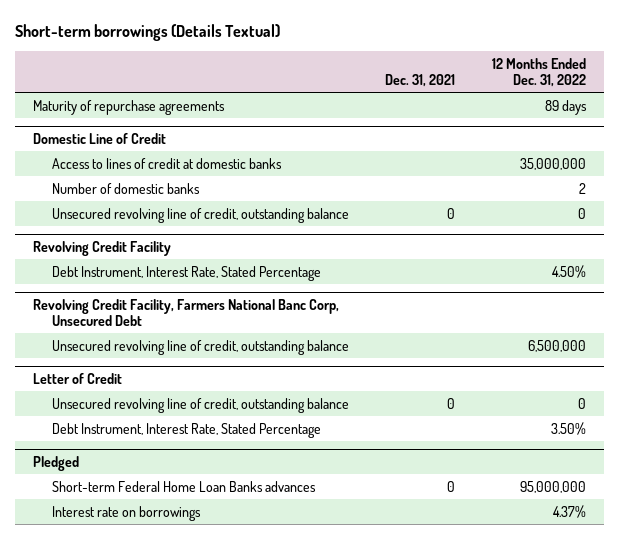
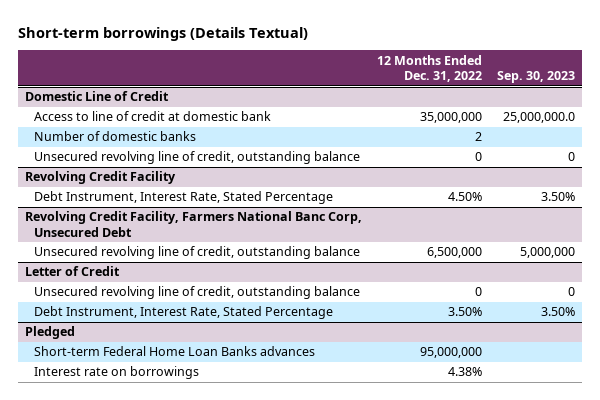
[385,73,456,87] Dec. 31, 2021 -> none
none -> [496,71,575,84] Sep. 30, 2023
[33,99,226,115] Maturity of repurchase agreements -> none
[52,157,283,169] Access to lines of credit at domestic banks -> [34,111,272,122] Access to line of credit at domestic bank
[552,504,586,518] 4.37% -> [448,367,483,377] 4.38%

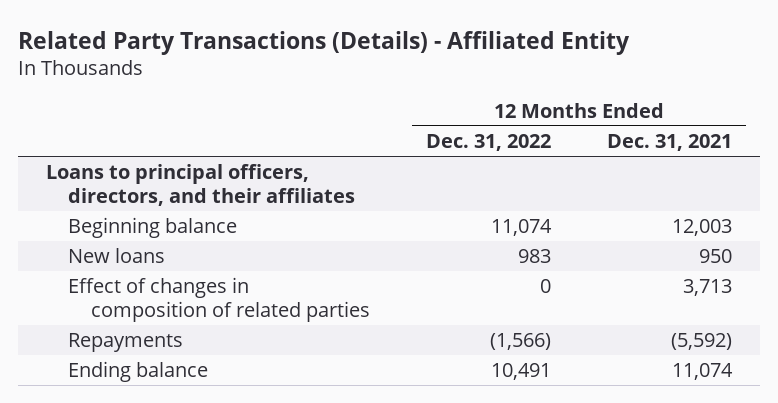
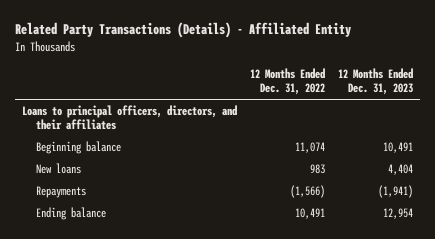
[607,134,733,152] Dec. 31, 2021 -> none
none -> [338,68,414,96] 12 Months Ended Dec. 31, 2023
[68,277,371,323] Effect of changes in composition of related parties -> none

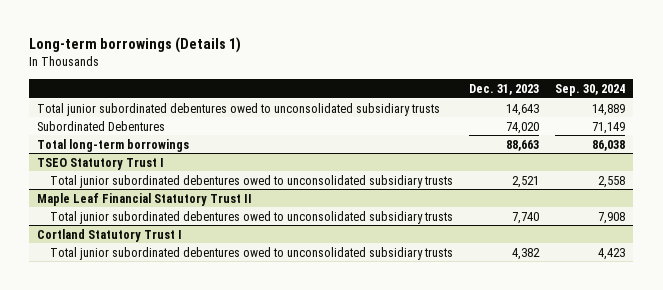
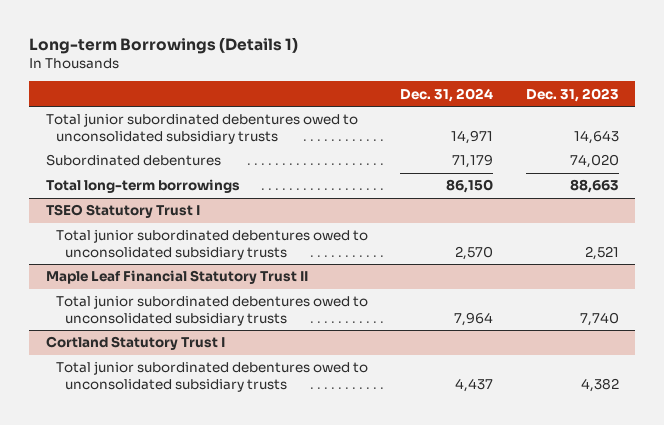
[29,37,242,54] Long-term borrowings (Details 1) -> [29,37,299,55] Long-term Borrowings (Details 1)
[555,83,626,96] Sep. 30, 2024 -> none
none -> [400,87,494,102] Dec. 31, 2024
[37,120,166,131] Subordinated Debentures -> [45,154,221,167] Subordinated debentures

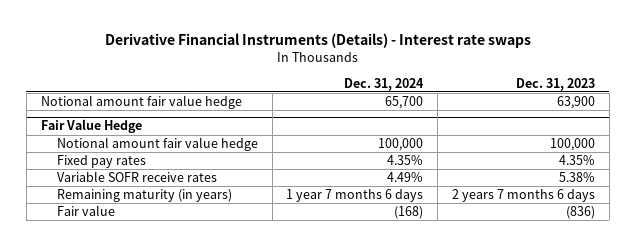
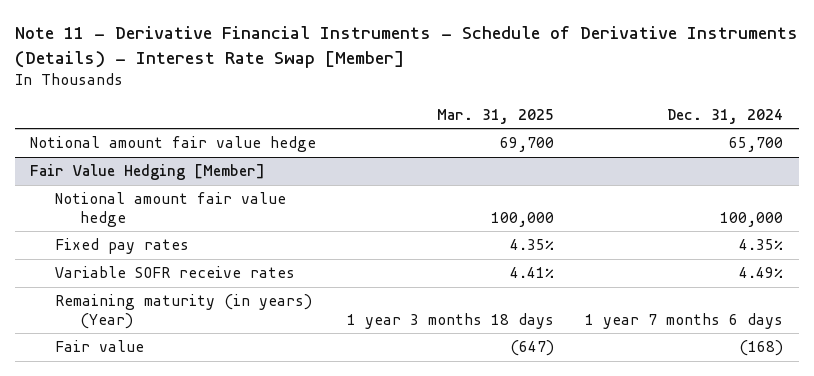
[104,33,531,49] Derivative Financial Instruments (Details) - Interest rate swaps -> [15,26,799,68] Note 11 - Derivative Financial Instruments - Schedule of Derivative Instruments (Details) - Interest Rate Swap [Member]
[515,77,595,91] Dec. 31, 2023 -> none
none -> [437,108,555,124] Mar. 31, 2025
[40,119,142,134] Fair Value Hedge -> [30,164,266,181] Fair Value Hedging [Member]
[56,189,232,203] Remaining maturity (in years) -> [55,294,313,329] Remaining maturity (in years) (Year)

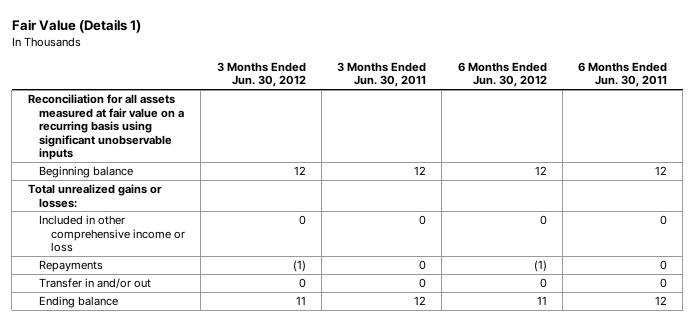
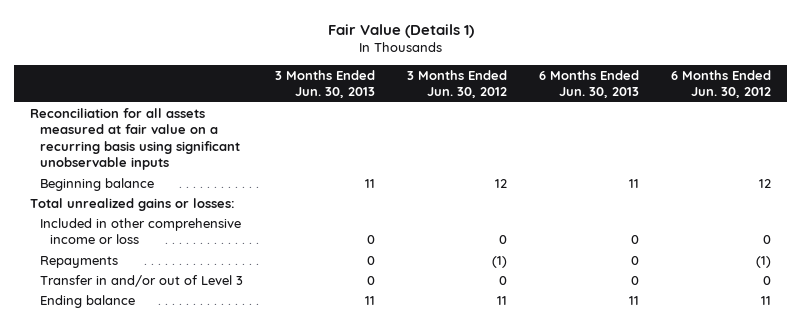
[337,61,427,88] 3 Months Ended Jun. 30, 2011 -> none
[578,61,668,88] 6 Months Ended Jun. 30, 2011 -> none
none -> [275,69,376,99] 3 Months Ended Jun. 30, 2013
none -> [539,69,640,99] 6 Months Ended Jun. 30, 2013
[39,278,152,290] Transfer in and/or out -> [40,274,244,287] Transfer in and/or out of Level 3

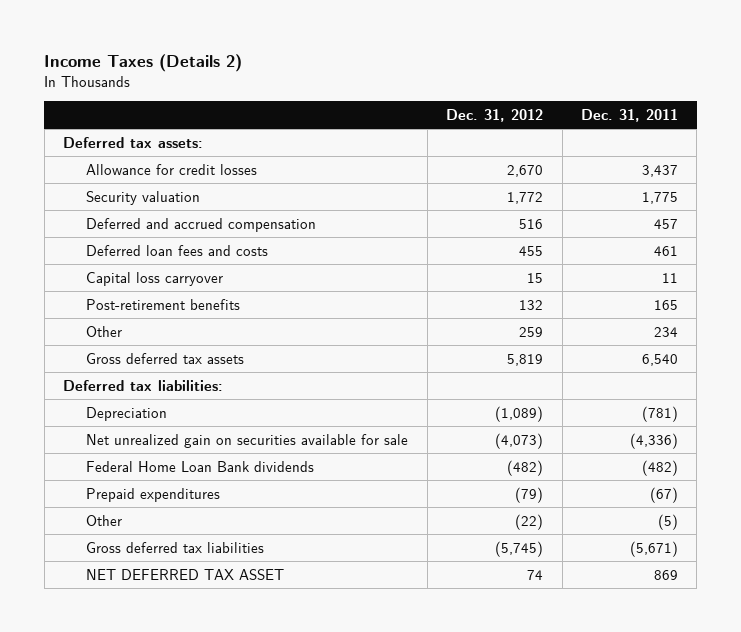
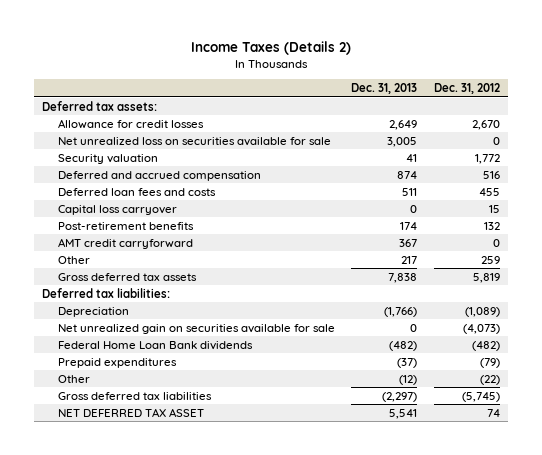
[581,108,679,122] Dec. 31, 2011 -> none
none -> [351,83,418,95] Dec. 31, 2013
none -> [57,136,331,146] Net unrealized loss on securities available for sale
none -> [57,237,193,249] AMT credit carryforward

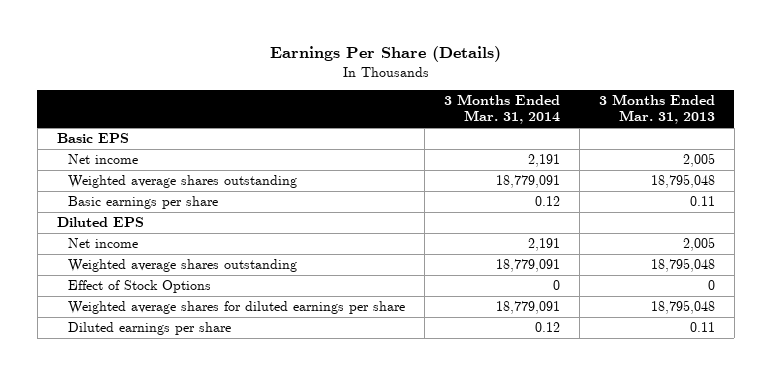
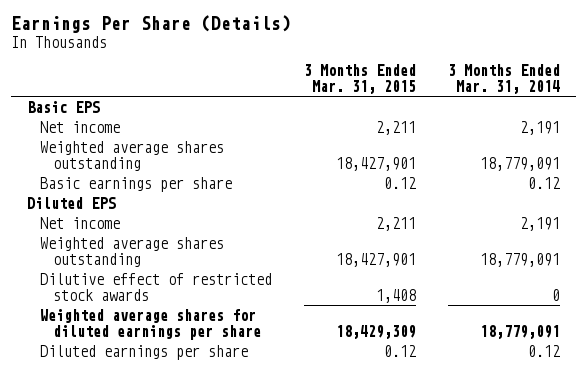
[598,94,715,125] 3 Months Ended Mar. 31, 2013 -> none
none -> [304,64,417,95] 3 Months Ended Mar. 31, 2015
[67,280,211,294] Effect of Stock Options -> [40,272,273,301] Dilutive effect of restricted stock awards

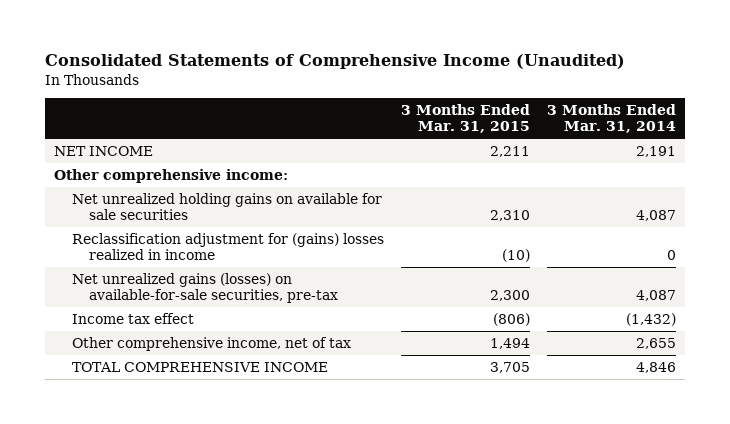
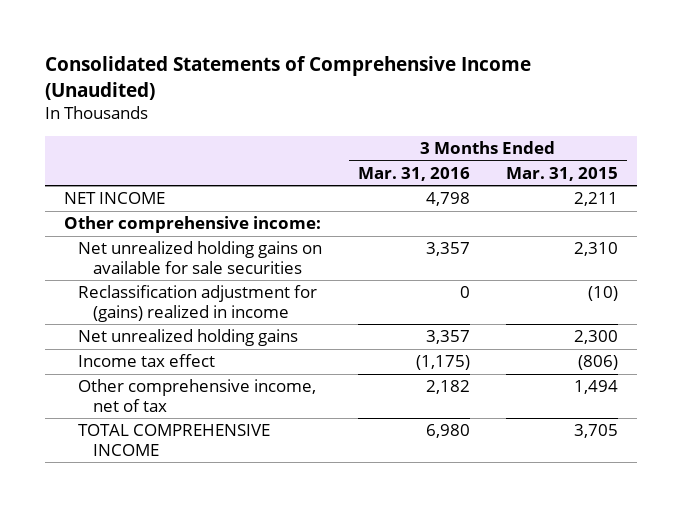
[546,104,676,134] 3 Months Ended Mar. 31, 2014 -> none
none -> [358,166,471,181] Mar. 31, 2016
[71,232,384,261] Reclassification adjustment for (gains) losses realized in income -> [78,285,318,322] Reclassification adjustment for (gains) realized in income
[71,272,339,304] Net unrealized gains (losses) on available-for-sale securities, pre-tax -> [78,329,299,347] Net unrealized holding gains

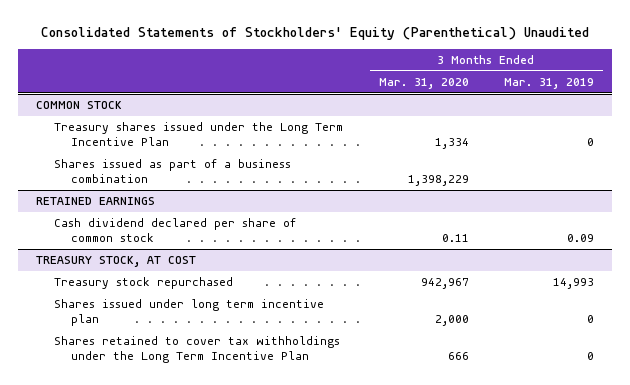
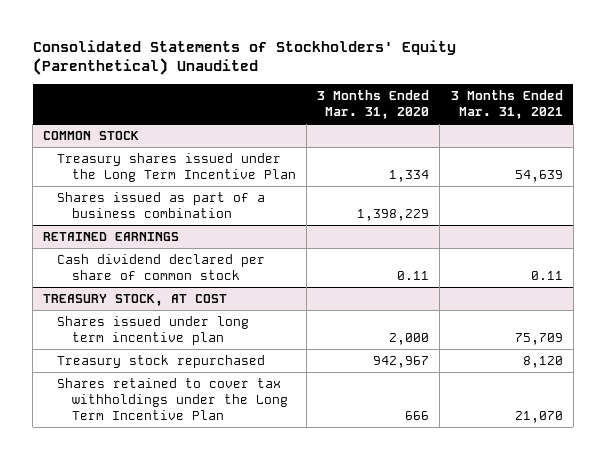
[504,77,595,89] Mar. 31, 2019 -> none
none -> [450,90,563,120] 3 Months Ended Mar. 31, 2021
[53,277,233,290] Treasury stock repurchased -> [57,355,266,369] Treasury stock repurchased

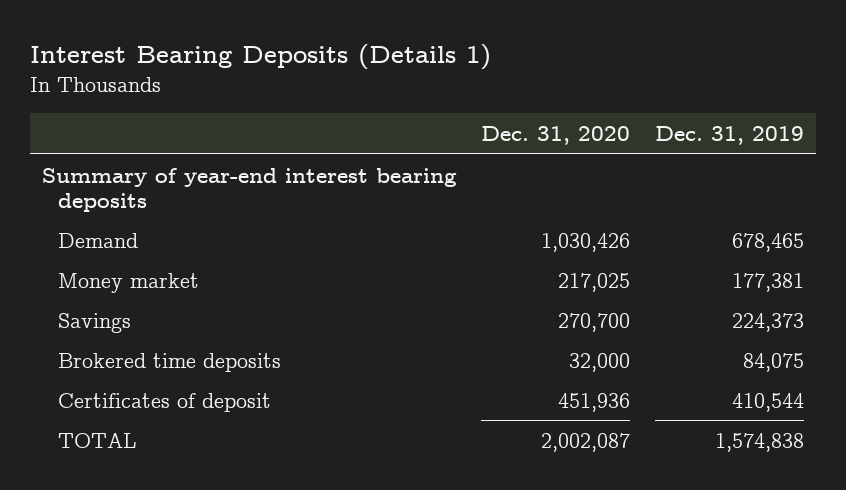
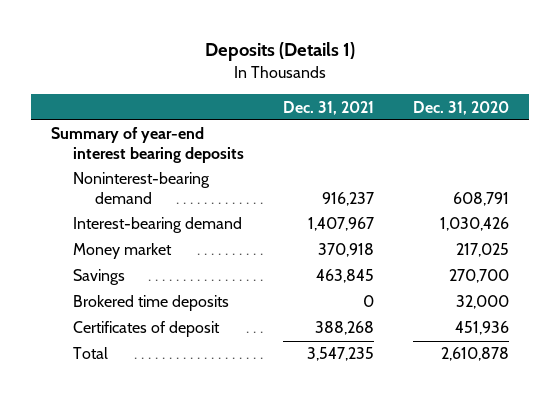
[29,43,491,70] Interest Bearing Deposits (Details 1) -> [204,42,355,62] Deposits (Details 1)
[654,125,804,145] Dec. 31, 2019 -> none
none -> [282,100,374,115] Dec. 31, 2021
none -> [72,172,210,204] Noninterest-bearing demand
[57,232,138,248] Demand -> [72,217,242,234] Interest-bearing demand
[57,432,137,448] TOTAL -> [72,347,108,360] Total
[541,432,631,452] 2,002,087 -> [440,347,509,362] 2,610,878

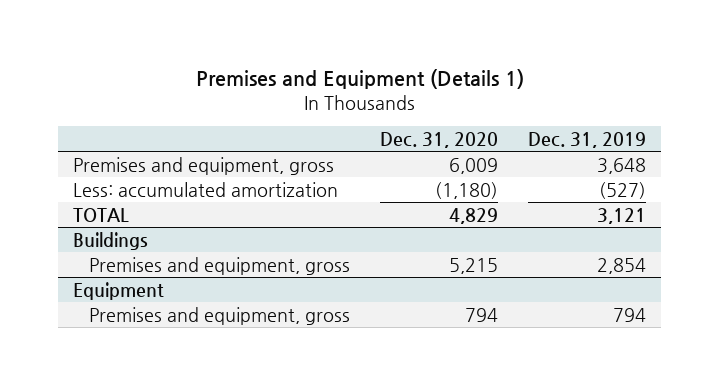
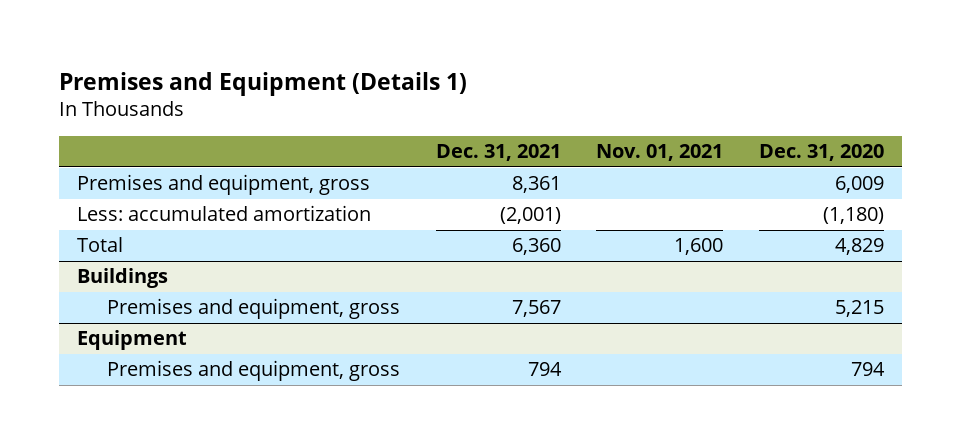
[527,131,646,148] Dec. 31, 2019 -> none
none -> [435,144,561,162] Dec. 31, 2021
none -> [596,144,724,162] Nov. 01, 2021
[73,207,130,222] TOTAL -> [76,237,123,253] Total

